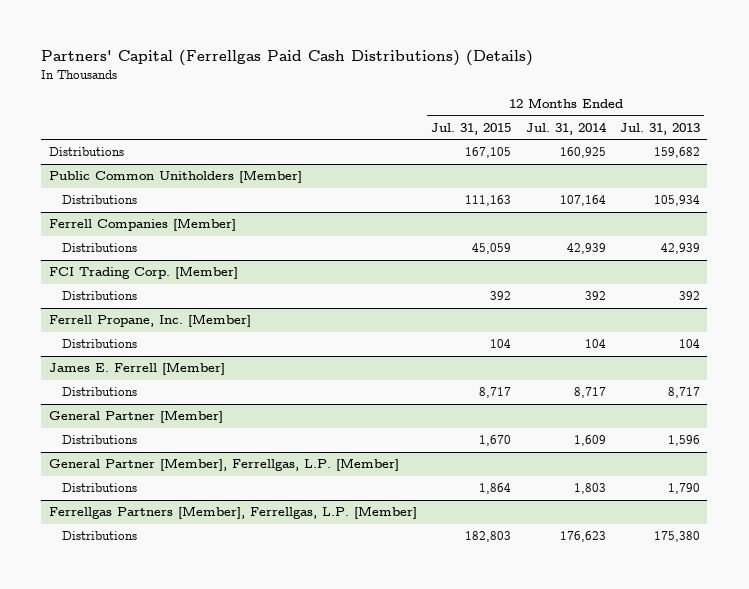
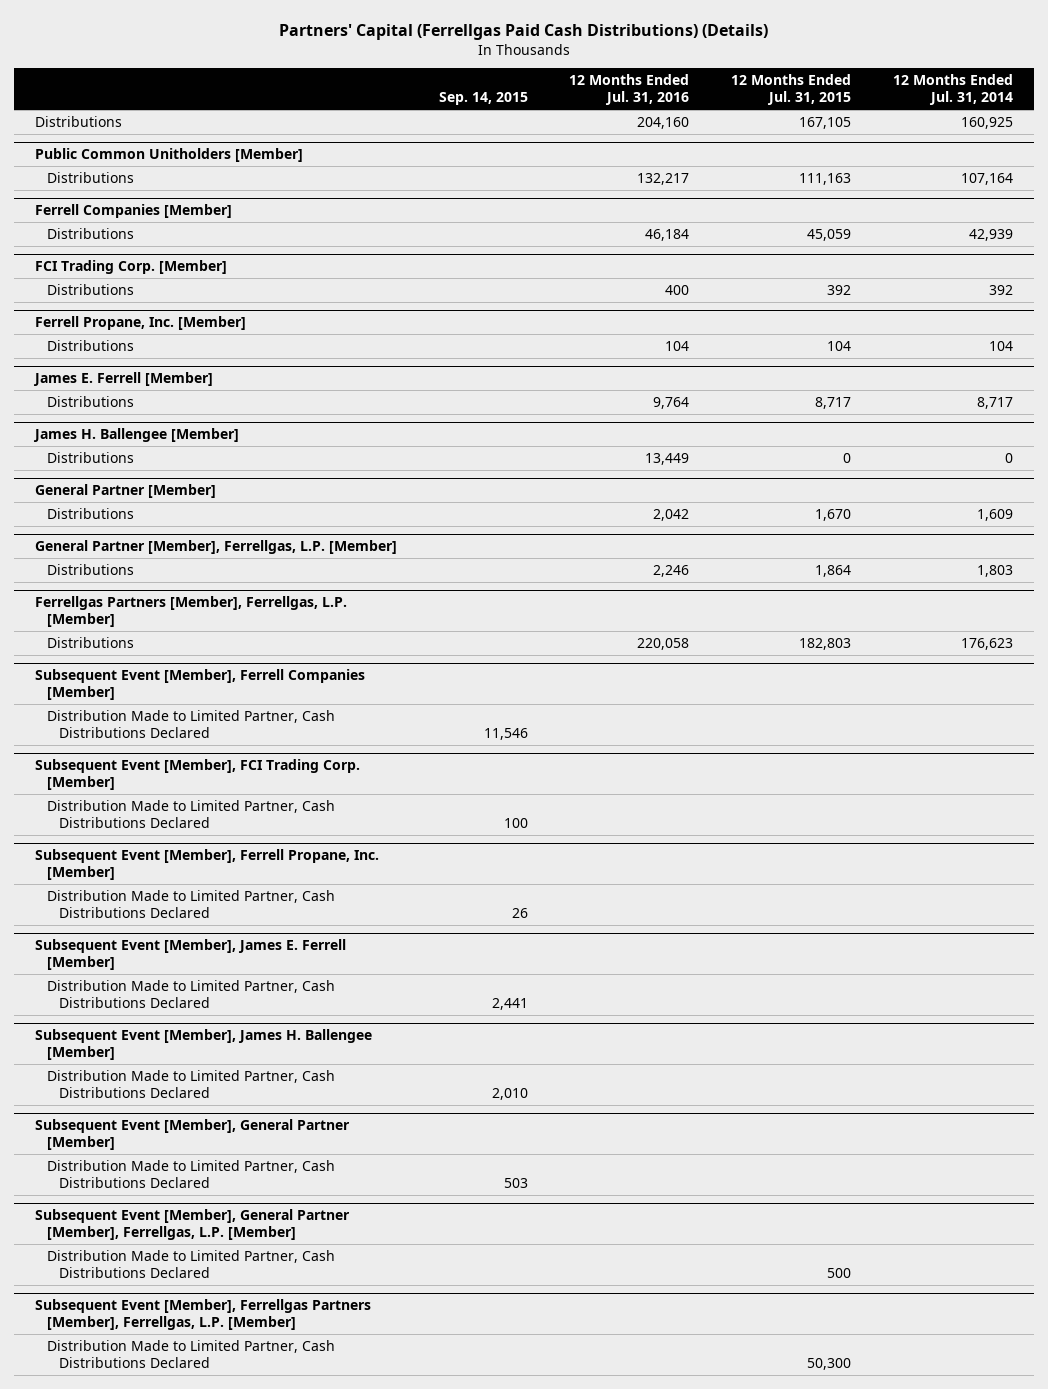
[619,122,700,135] Jul. 31, 2013 -> none
none -> [438,92,528,106] Sep. 14, 2015
none -> [569,74,690,106] 12 Months Ended Jul. 31, 2016
none -> [33,428,240,443] James H. Ballengee [Member]
none -> [47,451,135,463] Distributions
none -> [35,669,366,701] Subsequent Event [Member], Ferrell Companies [Member]
none -> [47,709,336,738] Distribution Made to Limited Partner, Cash Distributions Declared
none -> [35,759,361,791] Subsequent Event [Member], FCI Trading Corp. [Member]
none -> [47,799,336,828] Distribution Made to Limited Partner, Cash Distributions Declared
none -> [35,849,380,881] Subsequent Event [Member], Ferrell Propane, Inc. [Member]
none -> [47,889,336,918] Distribution Made to Limited Partner, Cash Distributions Declared
none -> [35,939,347,971] Subsequent Event [Member], James E. Ferrell [Member]
none -> [47,979,336,1008] Distribution Made to Limited Partner, Cash Distributions Declared
none -> [35,1029,373,1061] Subsequent Event [Member], James H. Ballengee [Member]
none -> [47,1069,336,1098] Distribution Made to Limited Partner, Cash Distributions Declared
none -> [35,1119,351,1151] Subsequent Event [Member], General Partner [Member]
none -> [47,1159,336,1188] Distribution Made to Limited Partner, Cash Distributions Declared
none -> [35,1209,351,1241] Subsequent Event [Member], General Partner [Member], Ferrellgas, L.P. [Member]
none -> [47,1249,336,1278] Distribution Made to Limited Partner, Cash Distributions Declared
none -> [35,1299,372,1331] Subsequent Event [Member], Ferrellgas Partners [Member], Ferrellgas, L.P. [Member]
none -> [47,1339,336,1368] Distribution Made to Limited Partner, Cash Distributions Declared

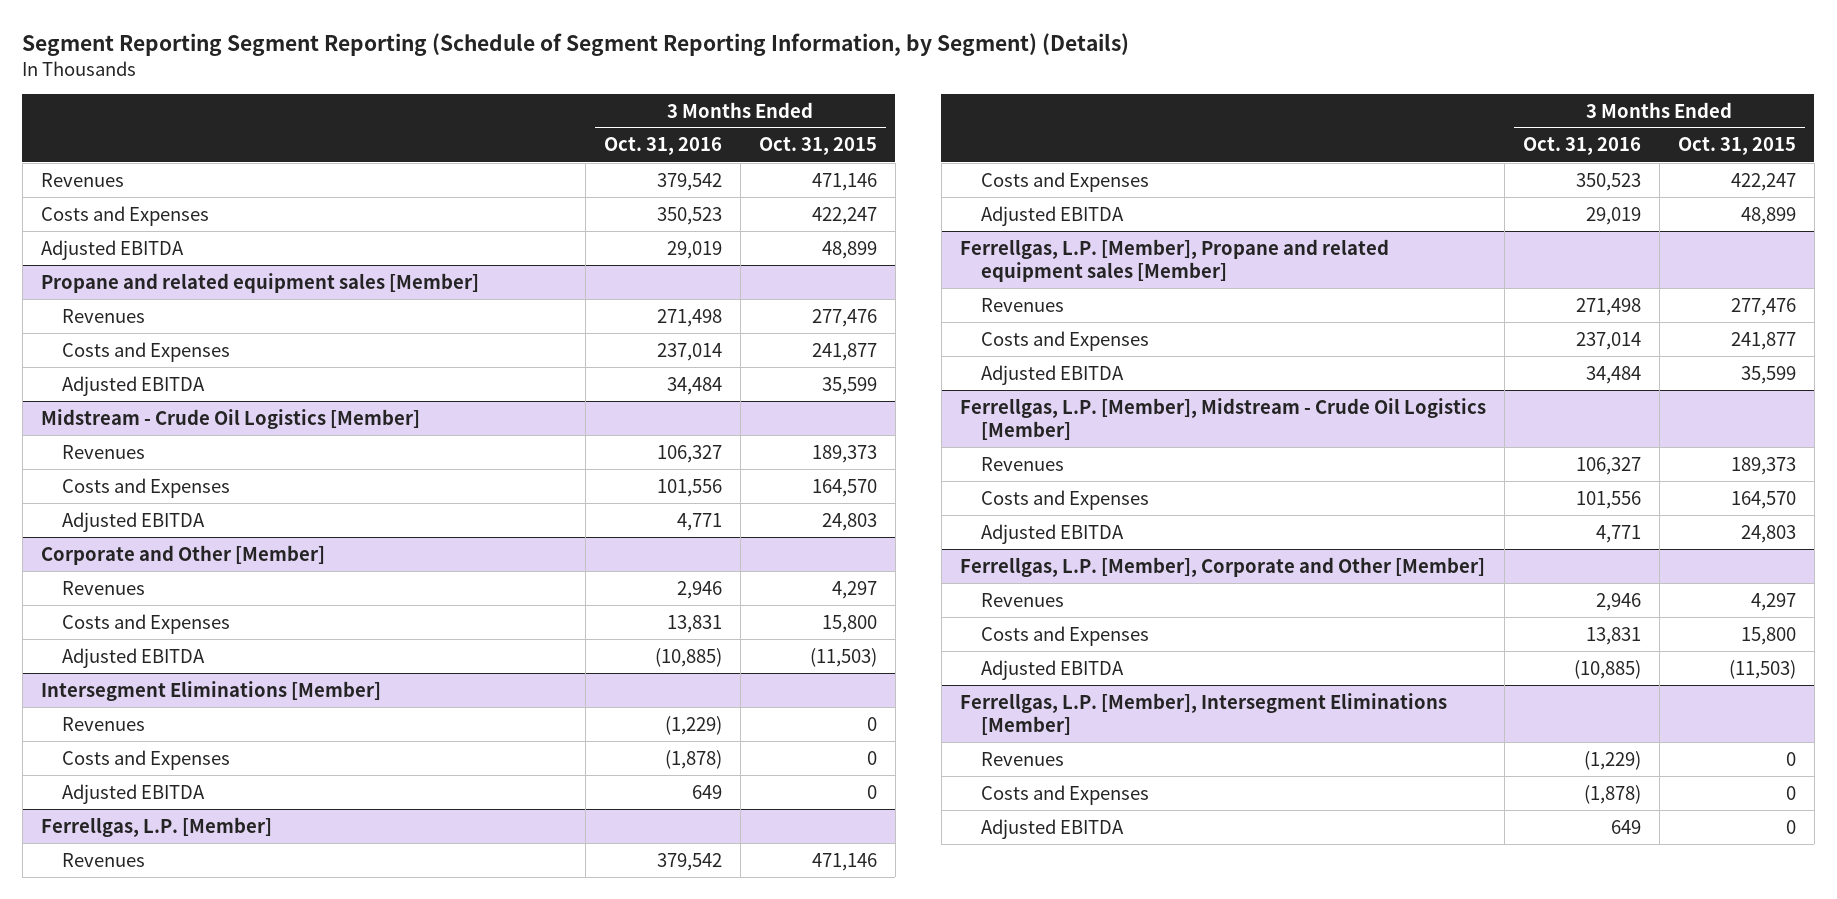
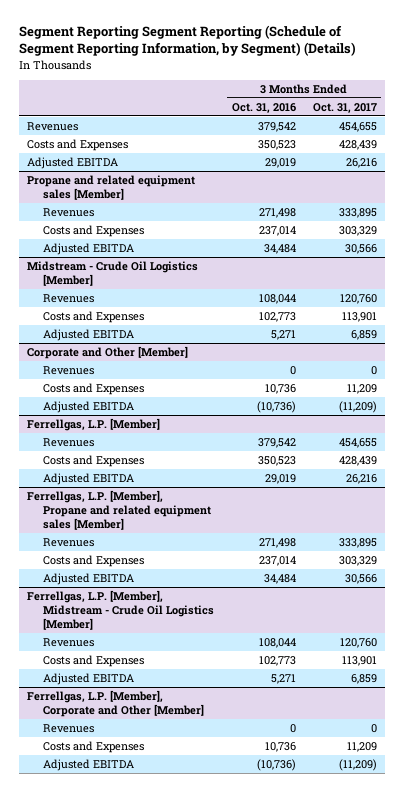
[758,137,877,156] Oct. 31, 2015 -> none
none -> [312,102,377,113] Oct. 31, 2017
[656,444,722,463] 106,327 -> [258,294,296,305] 108,044
[656,478,722,497] 101,556 -> [258,312,296,323] 102,773
[676,512,722,531] 4,771 -> [270,330,296,341] 5,271
[40,680,381,701] Intersegment Eliminations [Member] -> none
[62,716,146,731] Revenues -> none
[62,749,231,770] Costs and Expenses -> none
[62,783,206,804] Adjusted EBITDA -> none
[676,580,722,599] 2,946 -> [289,366,296,376] 0
[666,614,722,633] 13,831 -> [264,384,296,395] 10,736
[654,647,722,667] (10,885) -> [256,401,296,414] (10,736)
[1575,456,1641,475] 106,327 -> [258,638,296,649] 108,044
[1575,490,1641,509] 101,556 -> [258,656,296,667] 102,773
[1595,524,1641,543] 4,771 -> [270,674,296,685] 5,271
[959,692,1447,736] Ferrellgas, L.P. [Member], Intersegment Eliminations [Member] -> none
[981,751,1065,766] Revenues -> none
[981,784,1150,805] Costs and Expenses -> none
[981,818,1125,839] Adjusted EBITDA -> none
[1595,592,1641,611] 2,946 -> [289,724,296,734] 0
[1585,626,1641,645] 13,831 -> [264,742,296,753] 10,736
[1573,659,1641,679] (10,885) -> [256,759,296,772] (10,736)

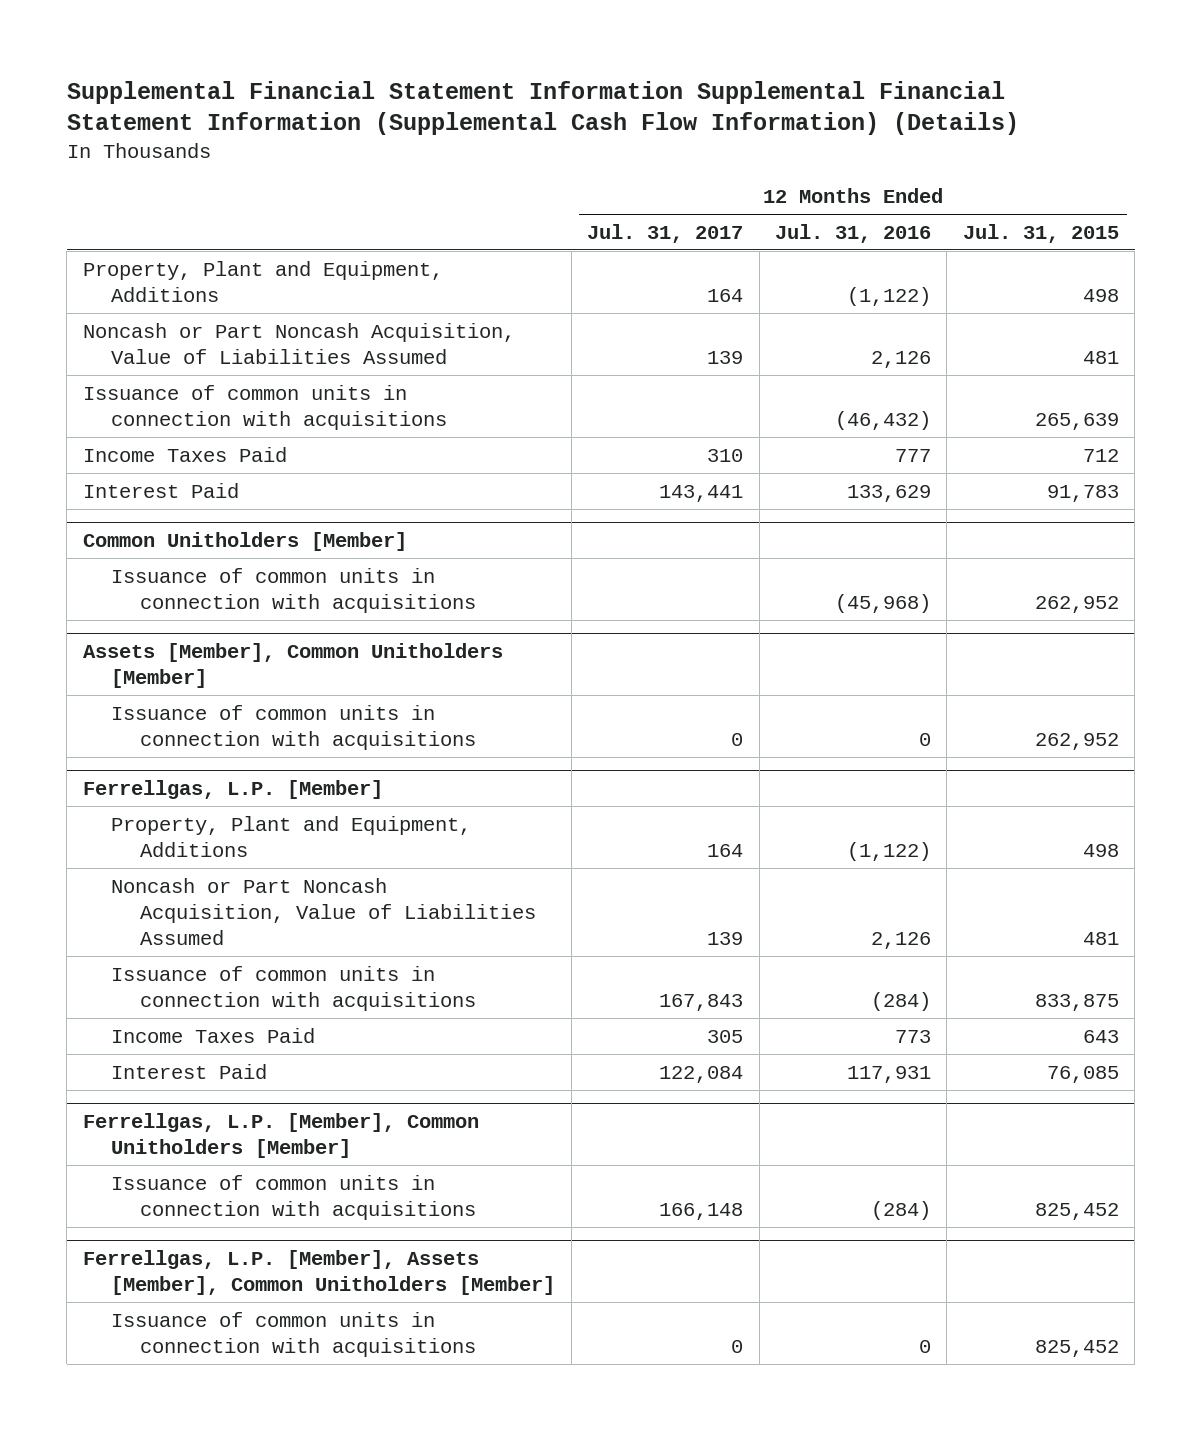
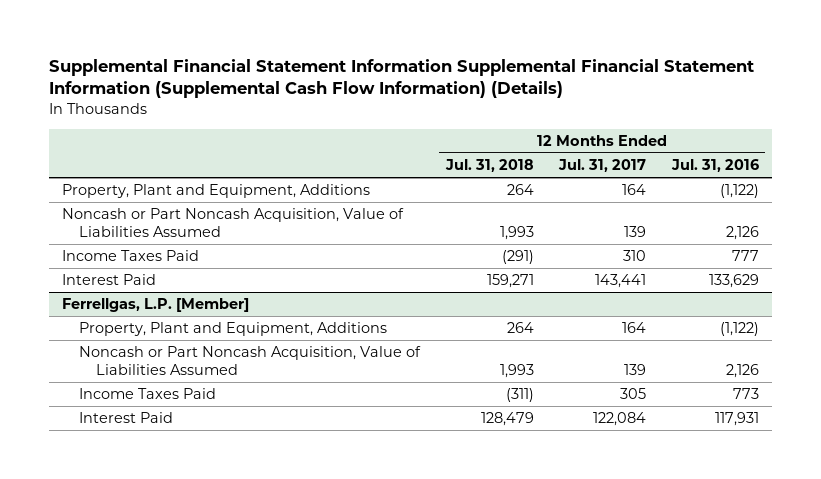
[962,223,1119,243] Jul. 31, 2015 -> none
none -> [444,159,534,173] Jul. 31, 2018
[82,384,448,430] Issuance of common units in connection with acquisitions -> none
[82,531,407,551] Common Unitholders [Member] -> none
[111,567,476,613] Issuance of common units in connection with acquisitions -> none
[82,642,503,688] Assets [Member], Common Unitholders [Member] -> none
[111,704,476,750] Issuance of common units in connection with acquisitions -> none
[111,965,476,1011] Issuance of common units in connection with acquisitions -> none
[82,1112,479,1158] Ferrellgas, L.P. [Member], Common Unitholders [Member] -> none
[111,1174,476,1220] Issuance of common units in connection with acquisitions -> none
[82,1249,556,1295] Ferrellgas, L.P. [Member], Assets [Member], Common Unitholders [Member] -> none
[111,1311,476,1357] Issuance of common units in connection with acquisitions -> none

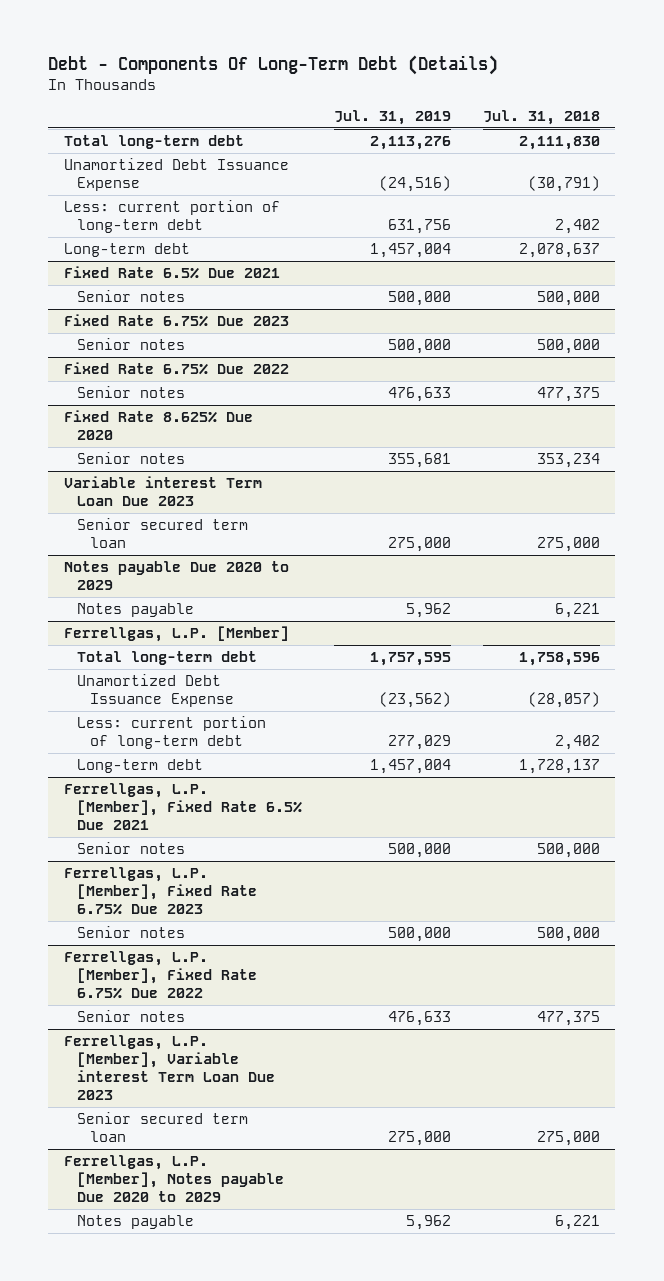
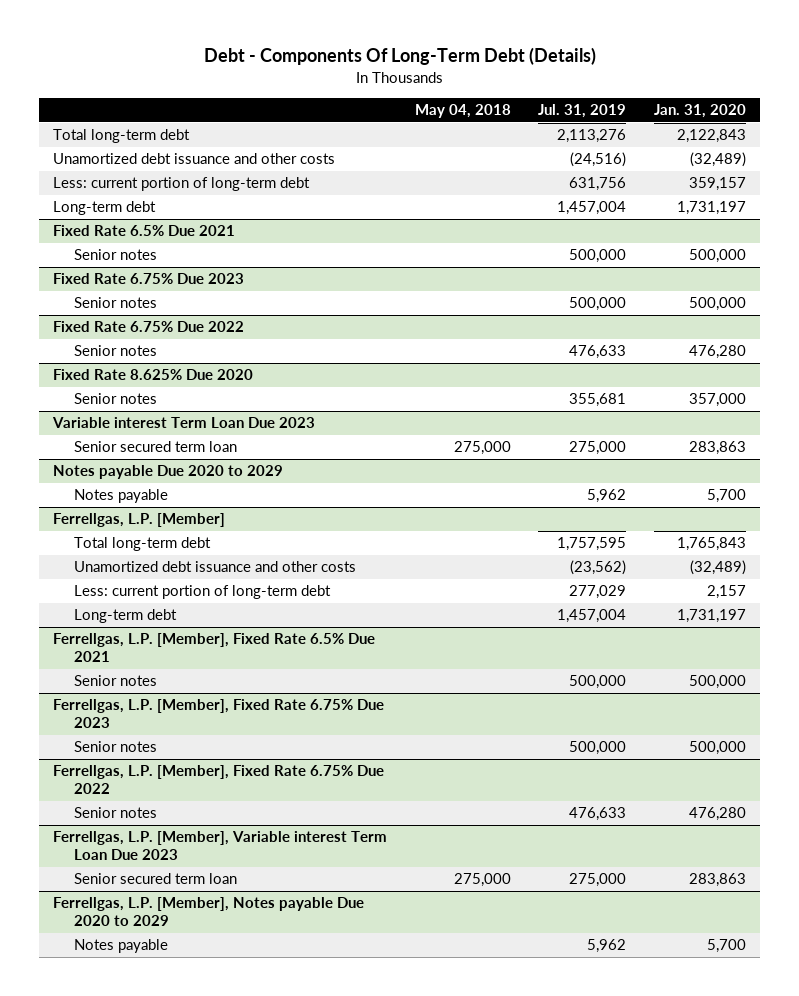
[482,109,600,125] Jul. 31, 2018 -> none
none -> [414,104,511,119] May 04, 2018
none -> [654,104,747,119] Jan. 31, 2020
[64,157,290,191] Unamortized Debt Issuance Expense -> [52,153,335,165] Unamortized debt issuance and other costs
[77,673,235,707] Unamortized Debt Issuance Expense -> [73,561,356,573] Unamortized debt issuance and other costs

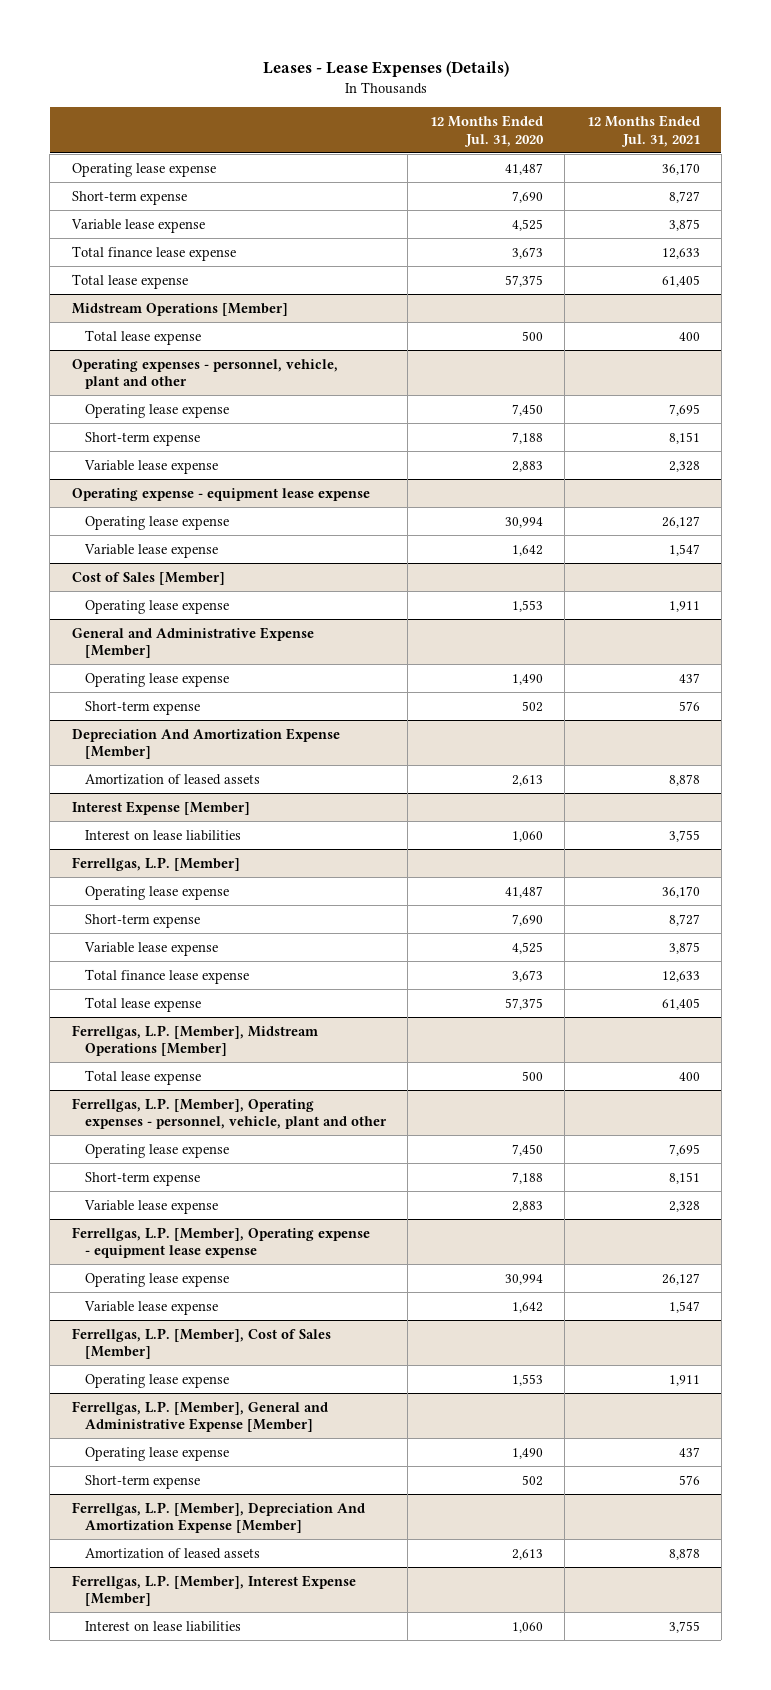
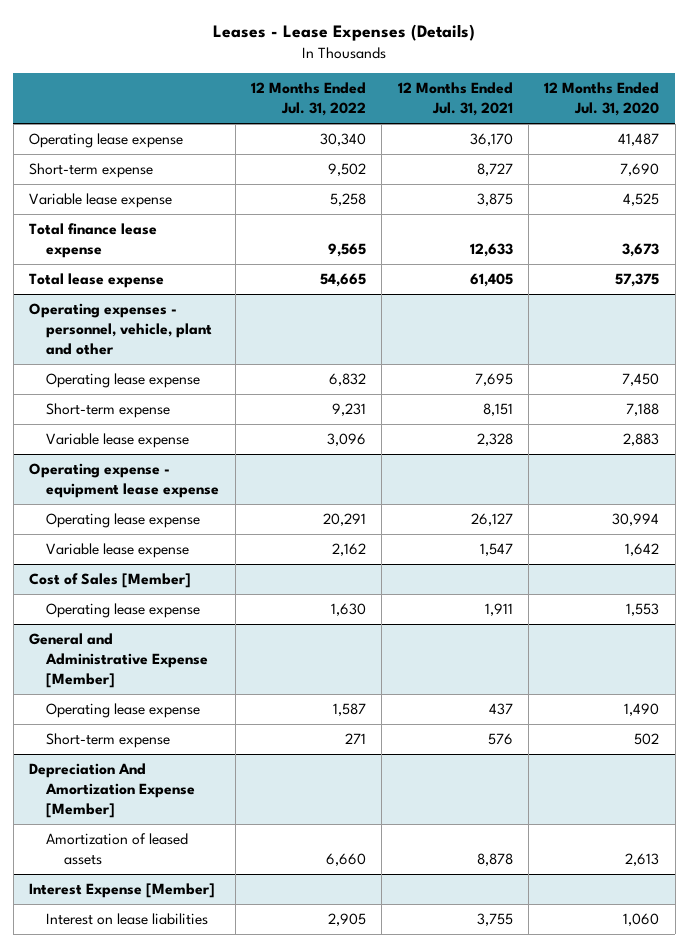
none -> [251,82,367,117] 12 Months Ended Jul. 31, 2022
[71,302,288,316] Midstream Operations [Member] -> none
[84,329,201,345] Total lease expense -> none
[71,856,240,871] Ferrellgas, L.P. [Member] -> none
[84,885,229,900] Operating lease expense -> none
[84,913,200,928] Short-term expense -> none
[83,941,218,956] Variable lease expense -> none
[84,968,249,984] Total finance lease expense -> none
[84,996,201,1012] Total lease expense -> none
[71,1024,318,1057] Ferrellgas, L.P. [Member], Midstream Operations [Member] -> none
[84,1069,201,1085] Total lease expense -> none
[71,1097,387,1130] Ferrellgas, L.P. [Member], Operating expenses - personnel, vehicle, plant and other -> none
[84,1143,229,1158] Operating lease expense -> none
[84,1171,200,1186] Short-term expense -> none
[83,1199,218,1214] Variable lease expense -> none
[71,1226,370,1259] Ferrellgas, L.P. [Member], Operating expense - equipment lease expense -> none
[84,1272,229,1287] Operating lease expense -> none
[83,1300,218,1315] Variable lease expense -> none
[71,1327,331,1360] Ferrellgas, L.P. [Member], Cost of Sales [Member] -> none
[84,1373,229,1388] Operating lease expense -> none
[71,1400,328,1433] Ferrellgas, L.P. [Member], General and Administrative Expense [Member] -> none
[84,1446,229,1461] Operating lease expense -> none
[84,1474,200,1489] Short-term expense -> none
[71,1501,365,1534] Ferrellgas, L.P. [Member], Depreciation And Amortization Expense [Member] -> none
[84,1547,260,1559] Amortization of leased assets -> none
[71,1574,356,1607] Ferrellgas, L.P. [Member], Interest Expense [Member] -> none
[84,1620,241,1632] Interest on lease liabilities -> none

